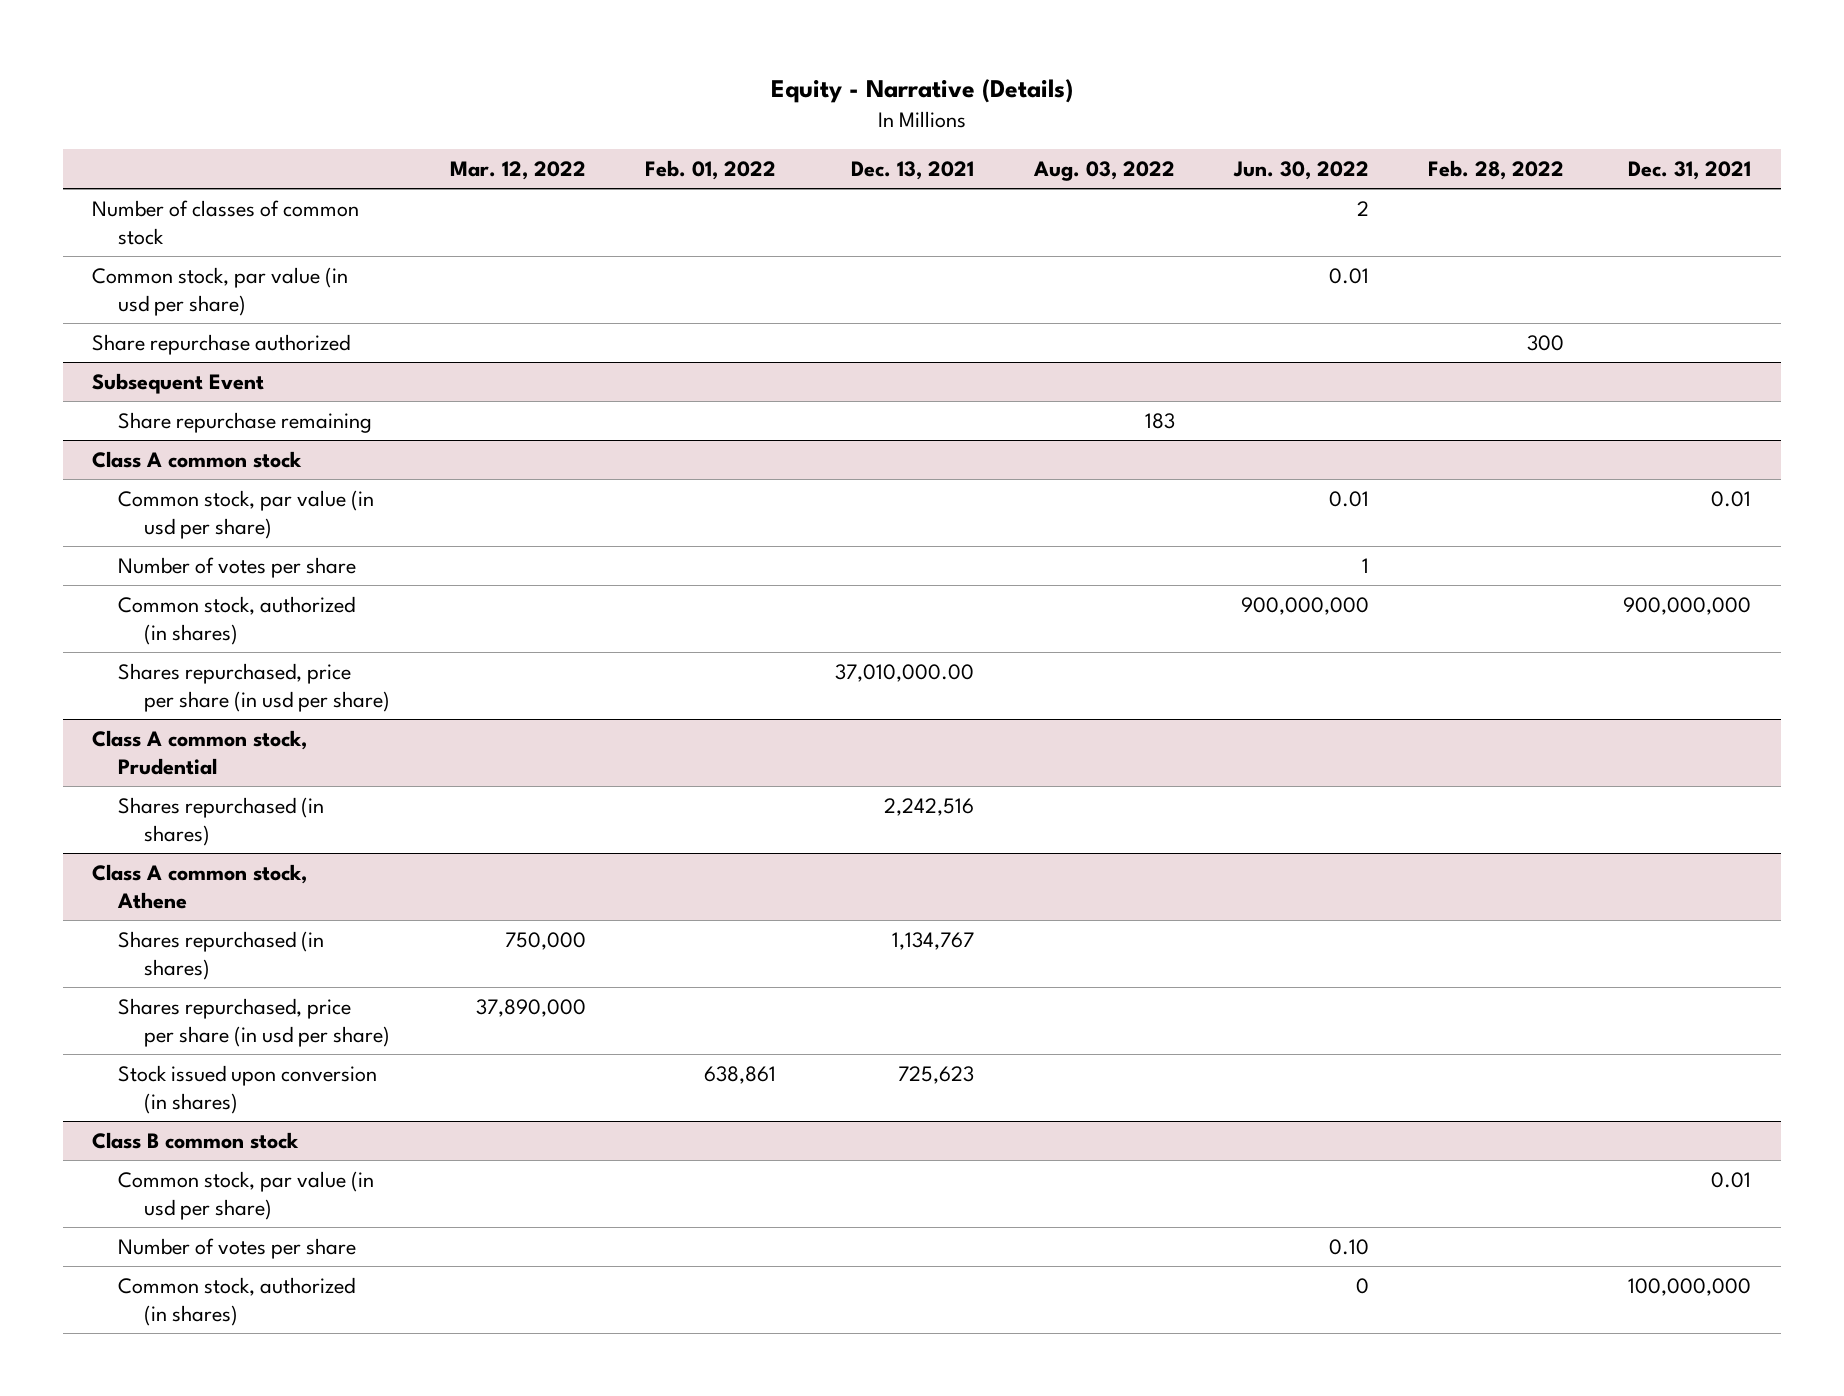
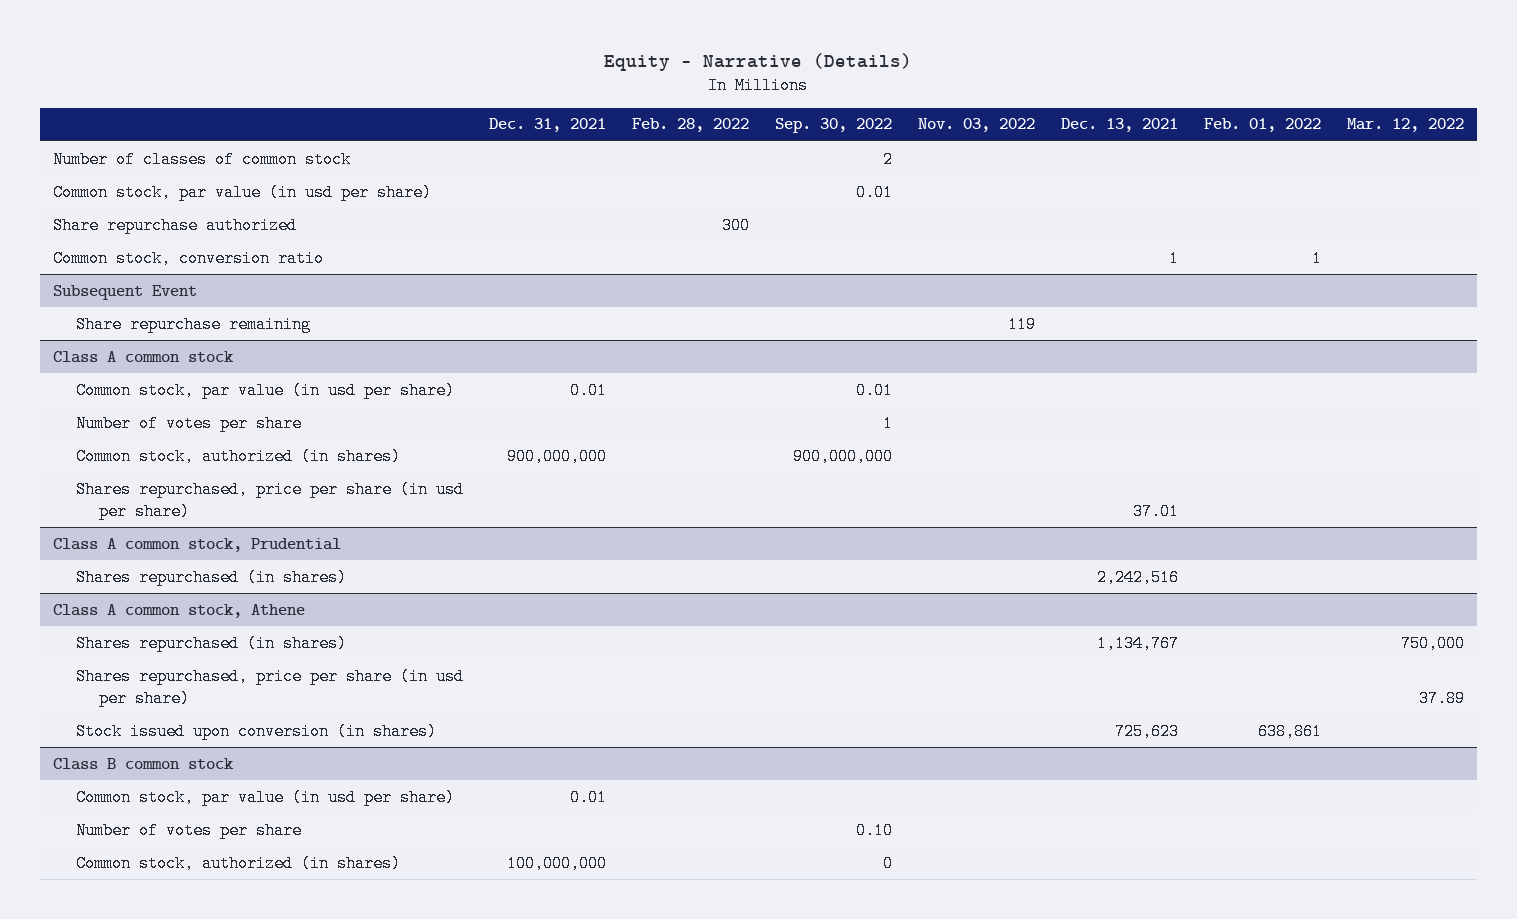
[1032,161,1175,182] Aug. 03, 2022 -> none
[1232,161,1369,181] Jun. 30, 2022 -> none
none -> [774,118,892,134] Sep. 30, 2022
none -> [917,118,1035,133] Nov. 03, 2022
none -> [52,249,324,267] Common stock, conversion ratio
[835,663,975,682] 37,010,000.00 -> [1132,502,1179,520] 37.01
[475,998,586,1017] 37,890,000 -> [1418,689,1465,707] 37.89

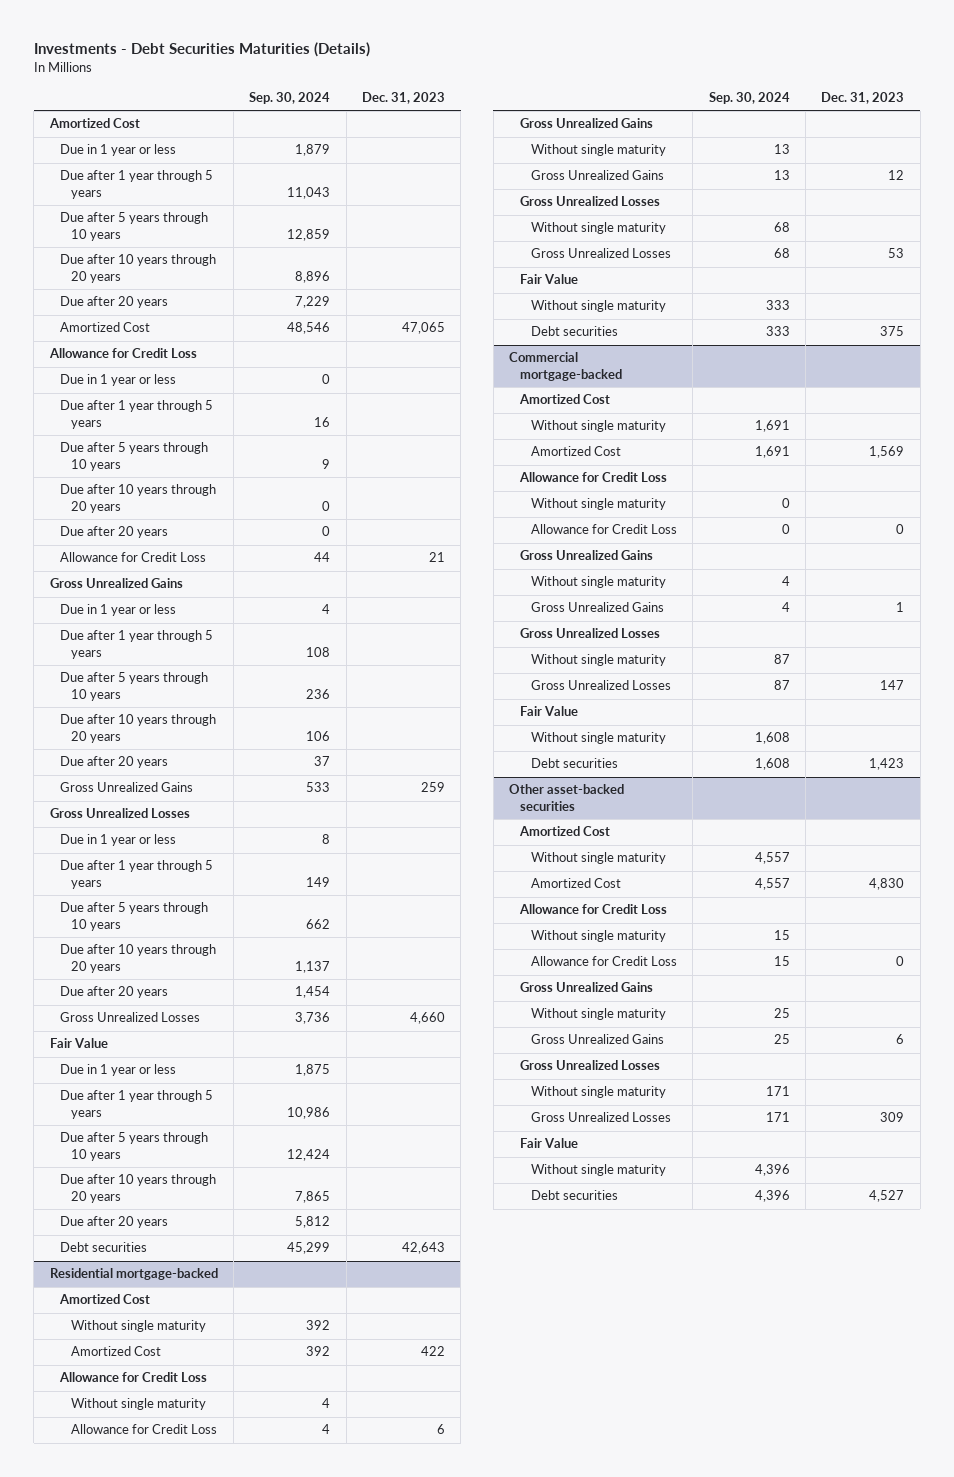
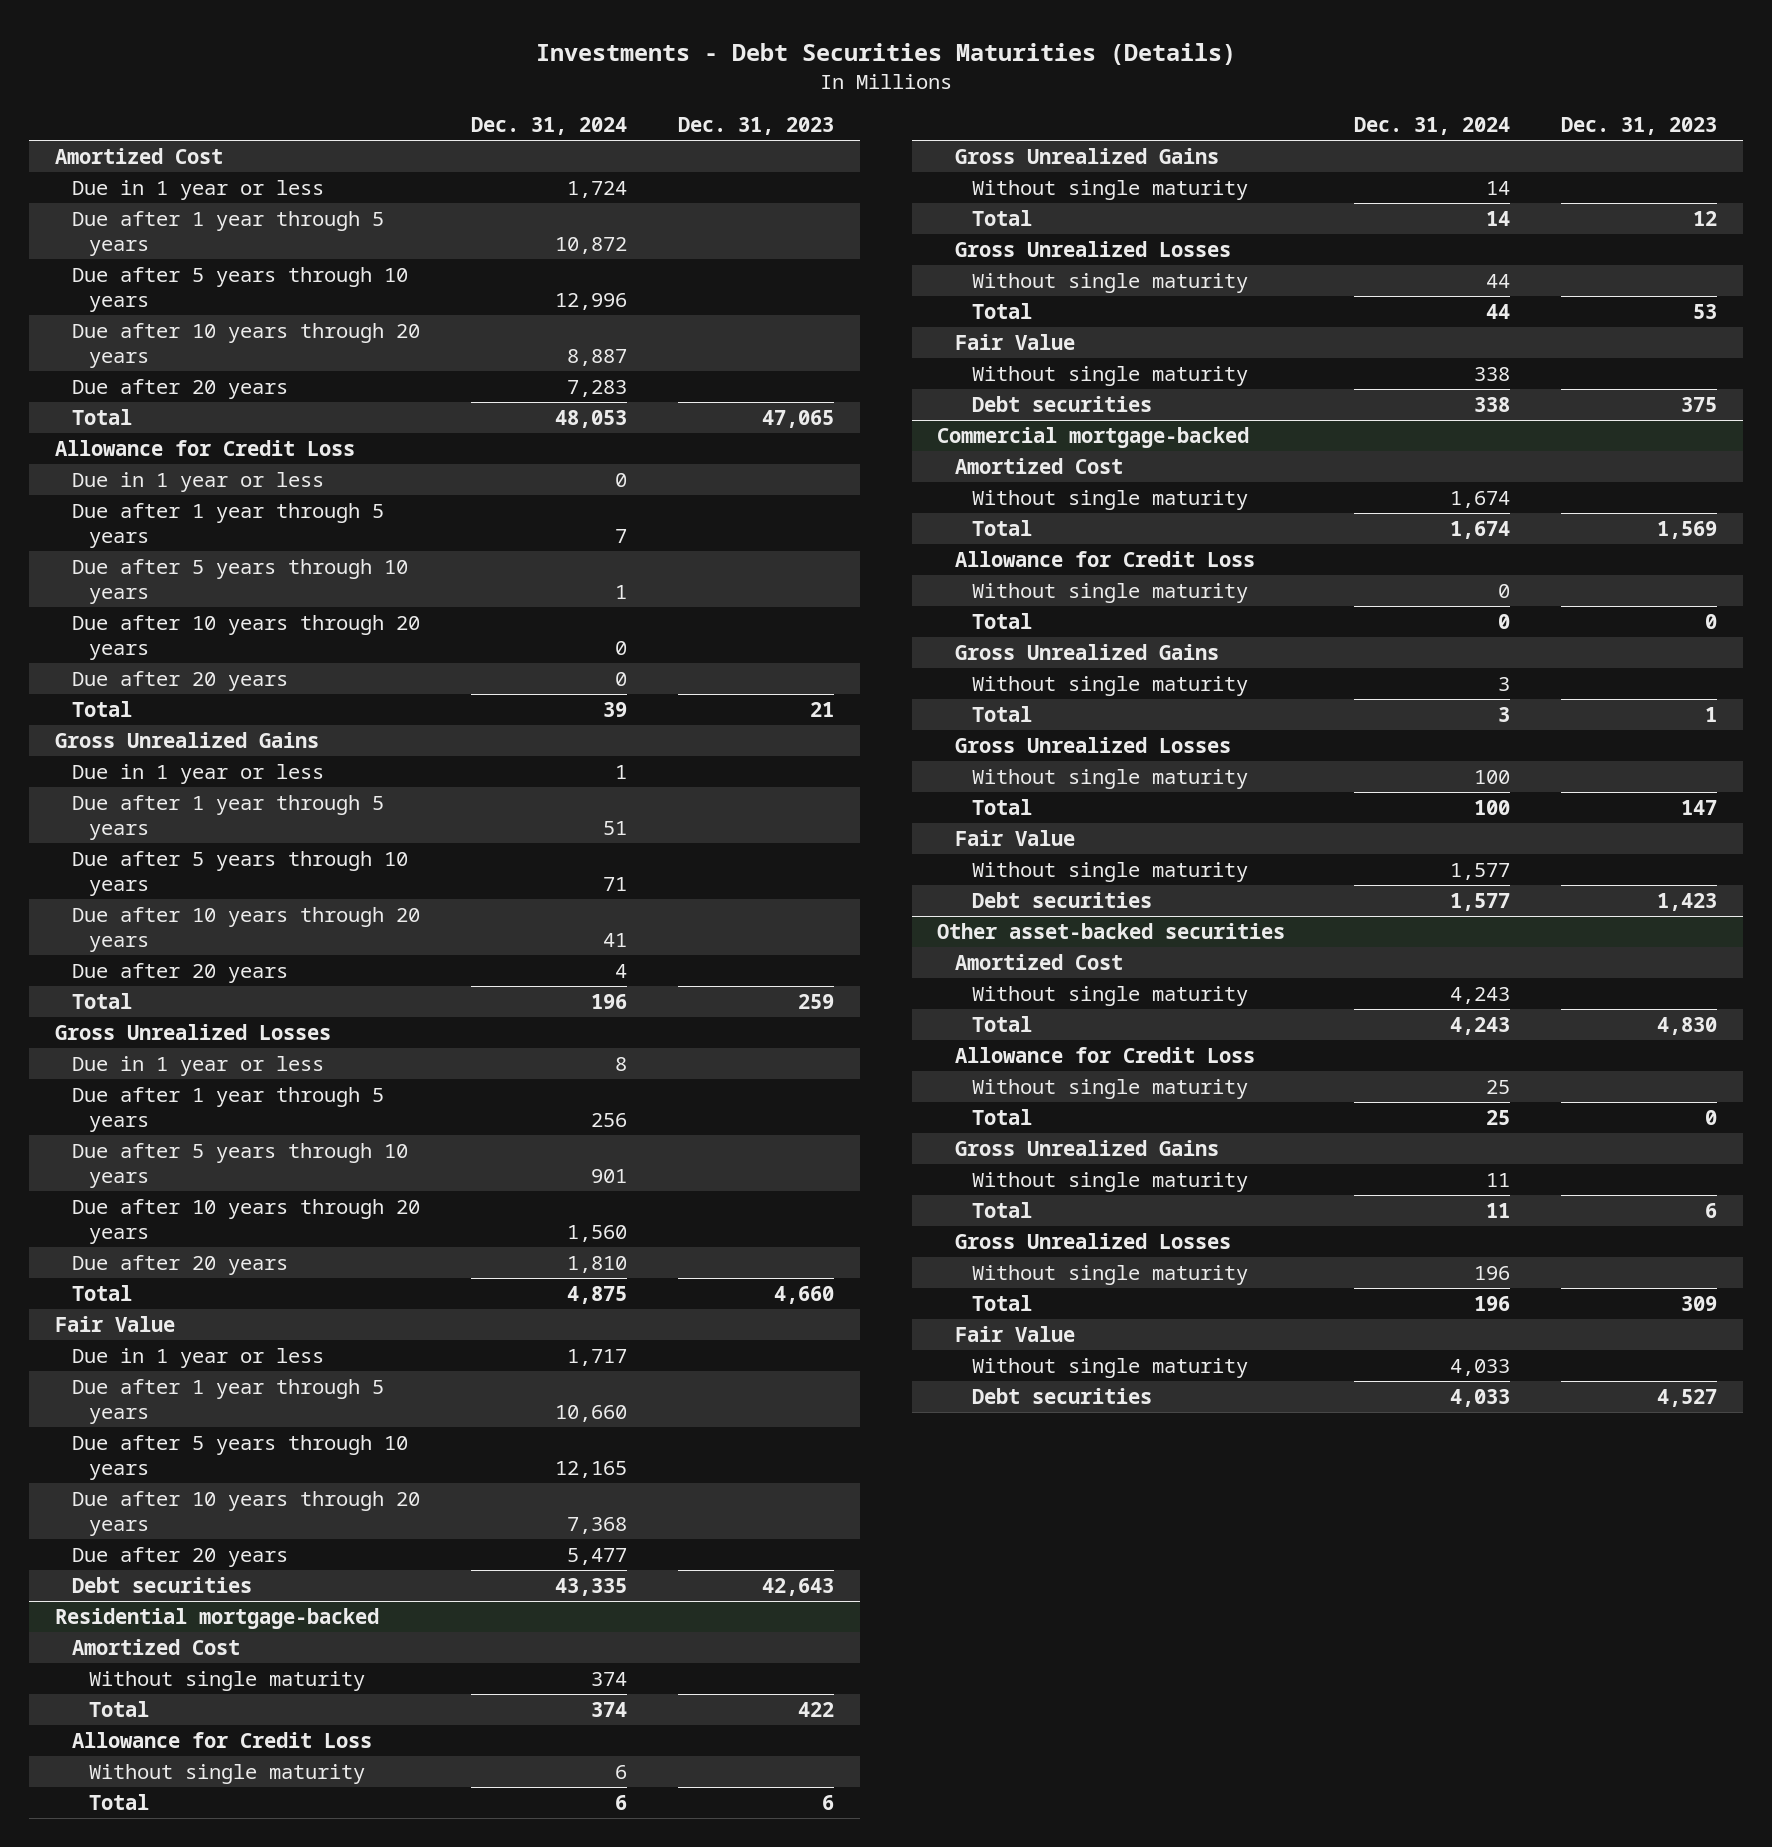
[249,92,331,105] Sep. 30, 2024 -> none
none -> [471,117,628,136] Dec. 31, 2024
[60,322,151,333] Amortized Cost -> [71,408,132,425] Total
[60,552,207,563] Allowance for Credit Loss -> [71,700,132,717] Total
[60,782,194,793] Gross Unrealized Gains -> [71,992,132,1009] Total
[60,1012,201,1023] Gross Unrealized Losses -> [71,1284,132,1301] Total
[71,1346,162,1357] Amortized Cost -> [89,1700,150,1717] Total
[71,1424,218,1435] Allowance for Credit Loss -> [89,1793,150,1810] Total
[530,170,664,181] Gross Unrealized Gains -> [971,209,1032,226] Total
[530,248,671,259] Gross Unrealized Losses -> [971,302,1032,319] Total
[530,446,621,457] Amortized Cost -> [971,519,1032,536] Total
[530,524,677,535] Allowance for Credit Loss -> [971,612,1032,629] Total
[530,602,664,613] Gross Unrealized Gains -> [971,705,1032,722] Total
[530,680,671,691] Gross Unrealized Losses -> [971,798,1032,815] Total
[530,878,621,889] Amortized Cost -> [971,1015,1032,1032] Total
[530,956,677,967] Allowance for Credit Loss -> [971,1108,1032,1125] Total
[530,1034,664,1045] Gross Unrealized Gains -> [971,1201,1032,1218] Total
[530,1112,671,1123] Gross Unrealized Losses -> [971,1294,1032,1311] Total

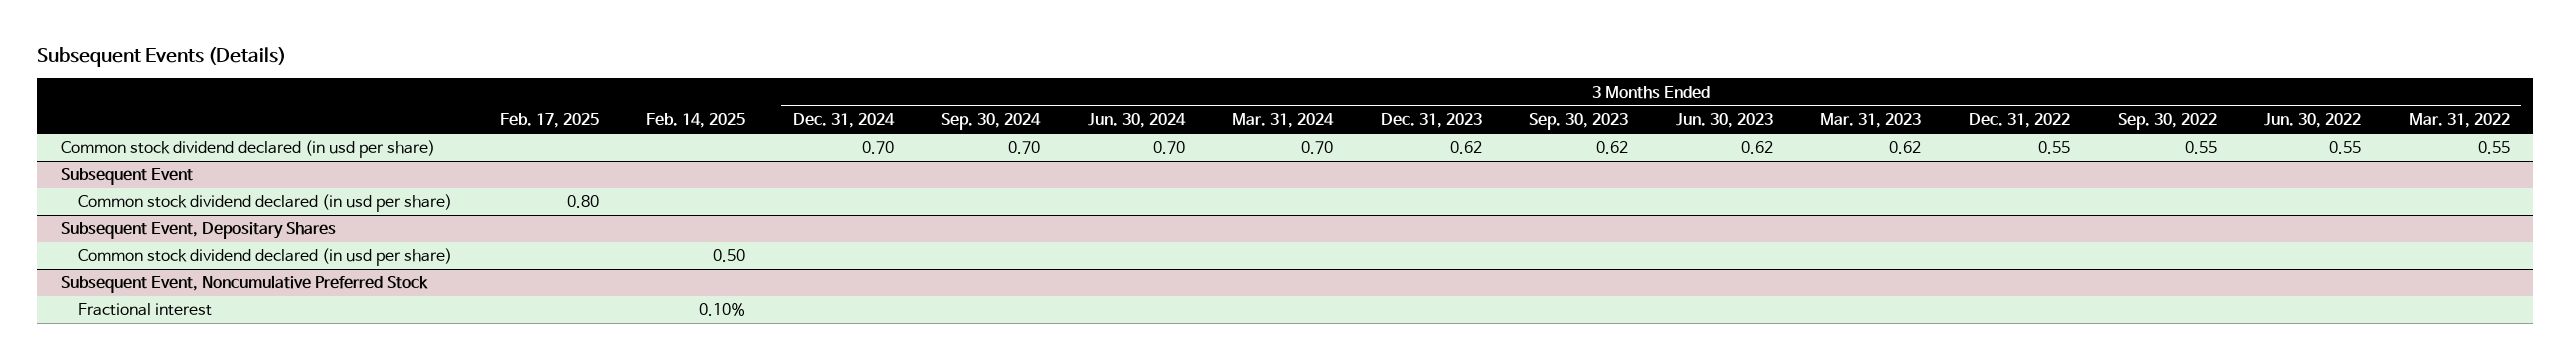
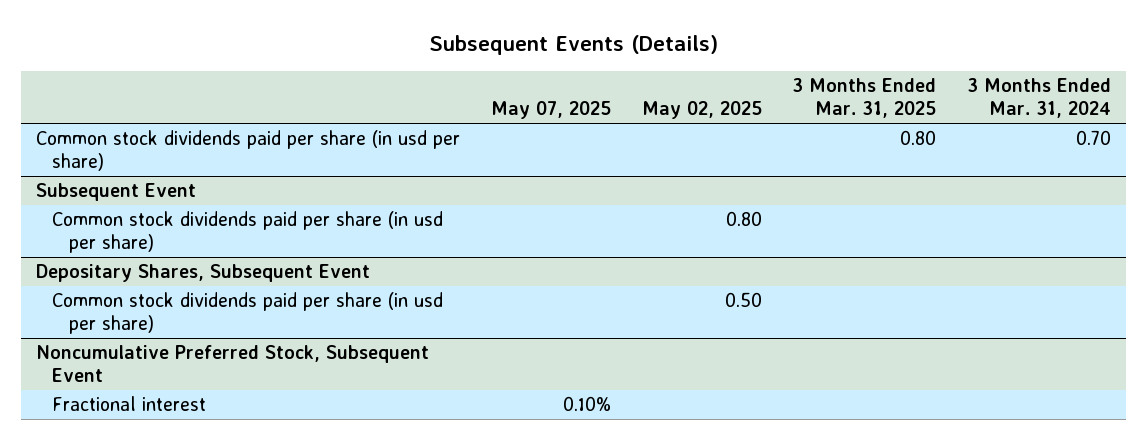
[499,113,599,129] Feb. 17, 2025 -> none
[646,113,746,129] Feb. 14, 2025 -> none
[792,113,895,129] Dec. 31, 2024 -> none
[941,113,1042,131] Sep. 30, 2024 -> none
[1087,113,1186,129] Jun. 30, 2024 -> none
[1380,113,1482,129] Dec. 31, 2023 -> none
[1529,113,1629,131] Sep. 30, 2023 -> none
[1675,113,1773,129] Jun. 30, 2023 -> none
[1820,113,1922,129] Mar. 31, 2023 -> none
[1968,113,2070,129] Dec. 31, 2022 -> none
[2117,113,2217,131] Sep. 30, 2022 -> none
[2264,113,2362,129] Jun. 30, 2022 -> none
[2408,113,2510,129] Mar. 31, 2022 -> none
none -> [491,101,612,120] May 07, 2025
none -> [641,101,762,120] May 02, 2025
none -> [792,78,937,119] 3 Months Ended Mar. 31, 2025
[60,140,435,159] Common stock dividend declared (in usd per share) -> [36,130,461,172] Common stock dividends paid per share (in usd per share)
[78,194,453,213] Common stock dividend declared (in usd per share) -> [52,211,444,254] Common stock dividends paid per share (in usd per share)
[60,222,336,240] Subsequent Event, Depositary Shares -> [36,264,371,283] Depositary Shares, Subsequent Event
[78,248,453,267] Common stock dividend declared (in usd per share) -> [52,292,444,335] Common stock dividends paid per share (in usd per share)
[60,275,428,294] Subsequent Event, Noncumulative Preferred Stock -> [36,345,430,383] Noncumulative Preferred Stock, Subsequent Event

